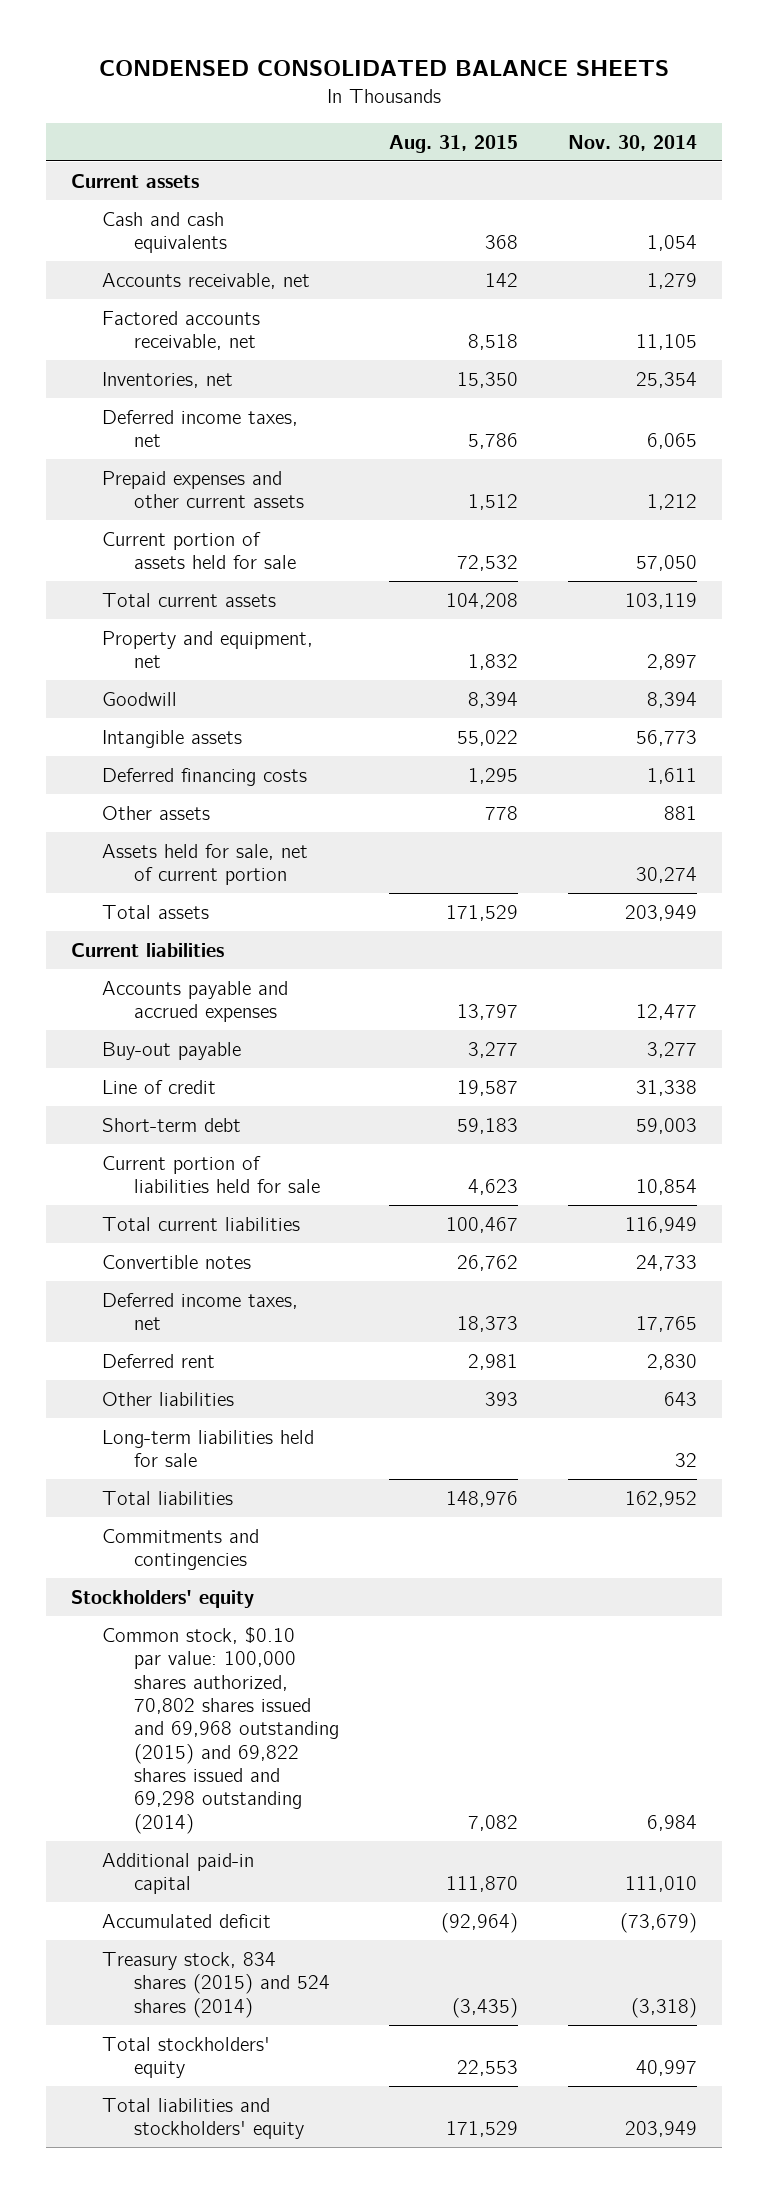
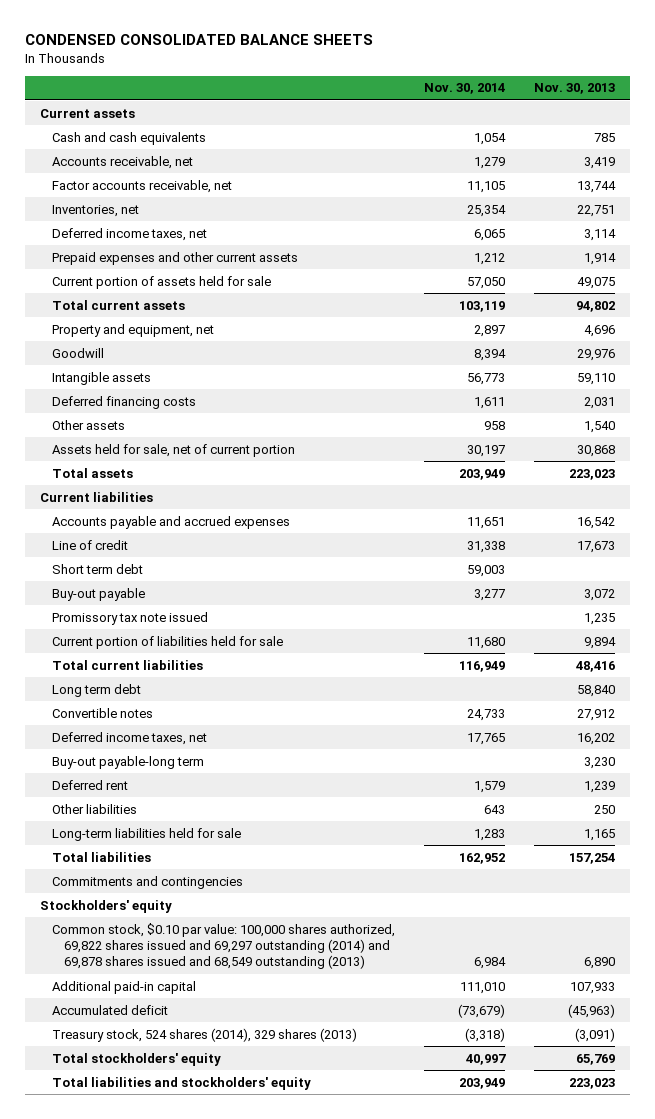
[388,134,518,153] Aug. 31, 2015 -> none
none -> [534,83,616,95] Nov. 30, 2013
[102,310,261,351] Factored accounts receivable, net -> [51,179,232,193] Factor accounts receivable, net
[663,805,697,820] 881 -> [484,420,506,430] 958
[635,867,697,884] 30,274 -> [467,444,506,457] 30,197
[635,1004,697,1021] 12,477 -> [467,516,506,529] 11,651
[102,1117,242,1132] Short-term debt -> [51,563,143,574] Short term debt
[102,1041,242,1060] Buy-out payable -> [51,587,145,601] Buy-out payable
none -> [51,611,208,625] Promissory tax note issued
[635,1179,697,1196] 10,854 -> [467,636,506,649] 11,680
none -> [51,683,141,697] Long term debt
none -> [51,755,204,769] Buy-out payable-long term
[646,1353,697,1370] 2,830 -> [474,780,506,793] 1,579
[674,1453,697,1468] 32 -> [474,828,506,841] 1,283
[102,1626,339,1834] Common stock, $0.10 par value: 100,000 shares authorized, 70,802 shares issued and 69,968 outstanding (2015) and 69,822 shares issued and 69,298 outstanding (2014) -> [51,922,395,970] Common stock, $0.10 par value: 100,000 shares authorized, 69,822 shares issued and 69,297 outstanding (2014) and 69,878 shares issued and 68,549 outstanding (2013)
[102,1951,330,2018] Treasury stock, 834 shares (2015) and 524 shares (2014) -> [51,1027,357,1042] Treasury stock, 524 shares (2014), 329 shares (2013)

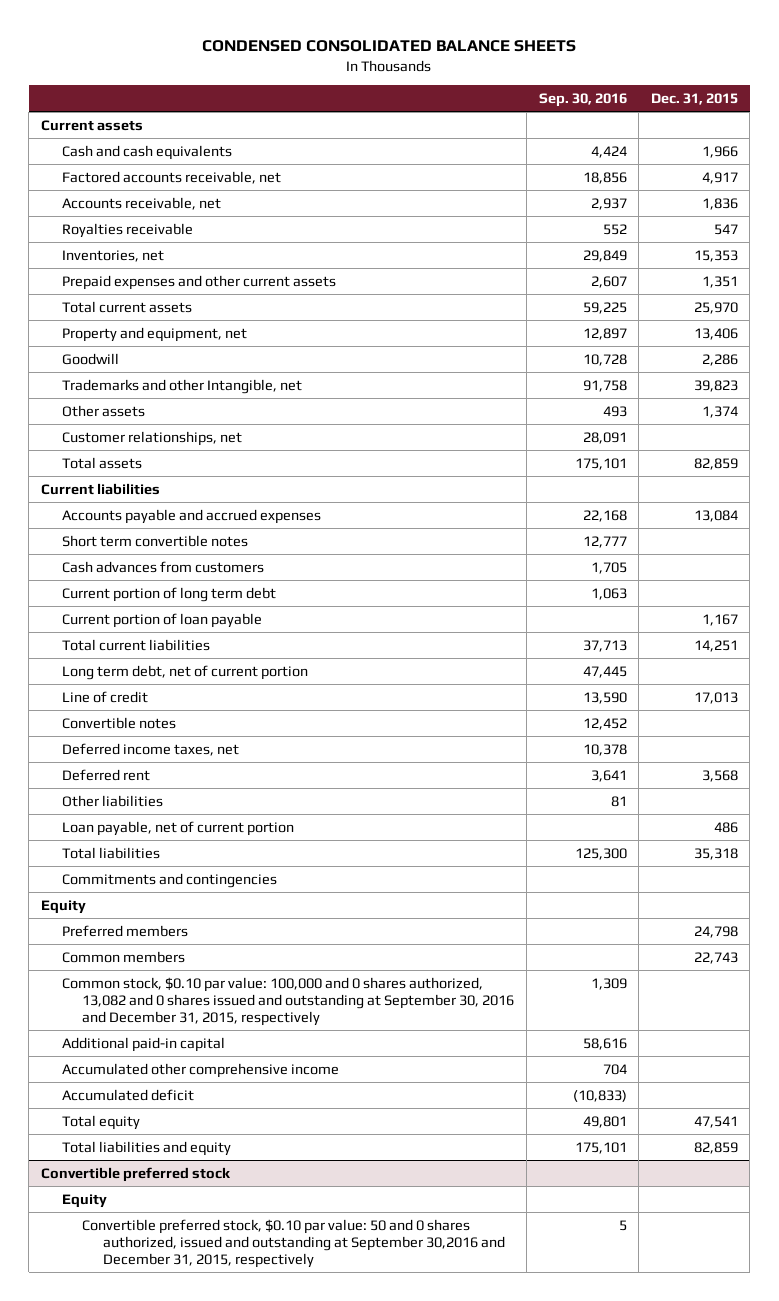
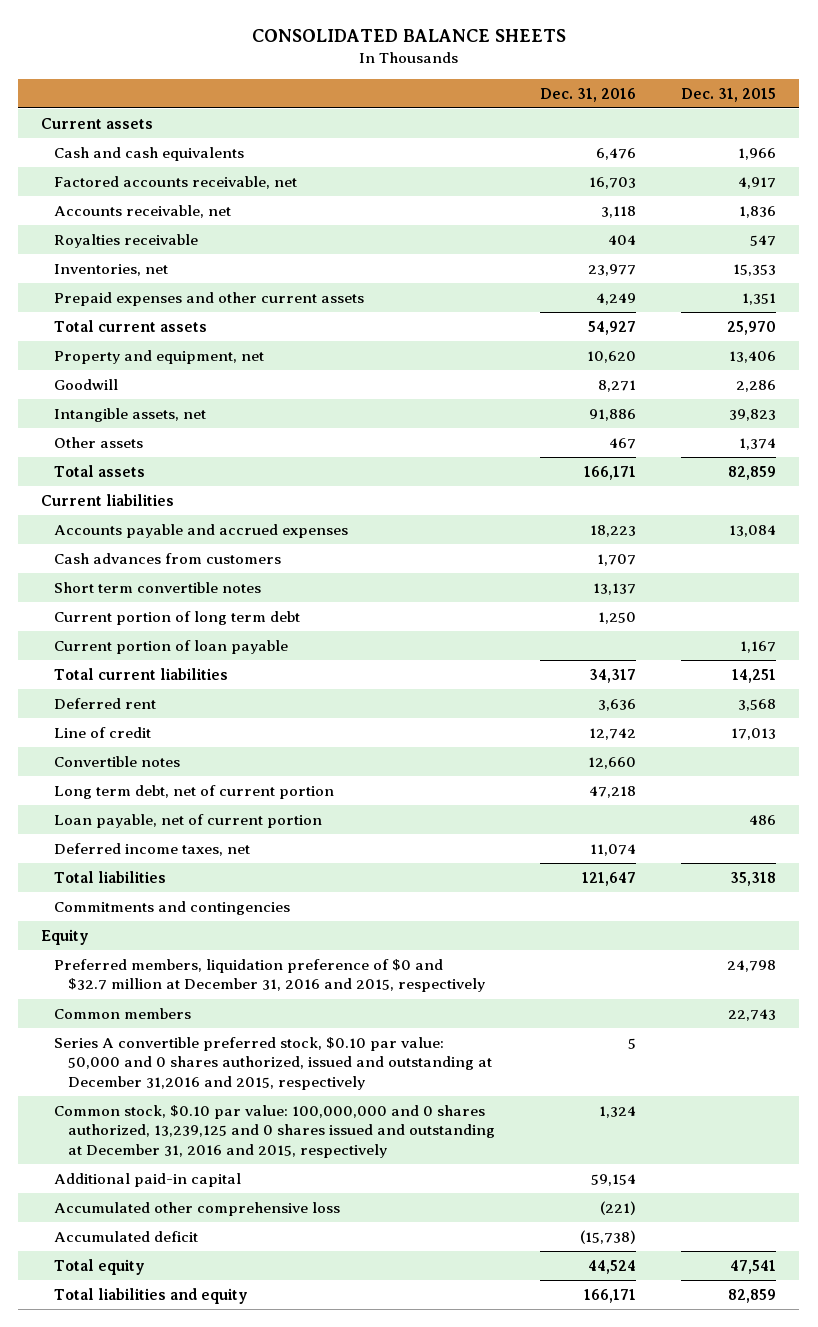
[202,40,577,53] CONDENSED CONSOLIDATED BALANCE SHEETS -> [251,29,566,43] CONSOLIDATED BALANCE SHEETS
[538,93,627,108] Sep. 30, 2016 -> none
none -> [540,87,637,102] Dec. 31, 2016
[61,378,302,394] Trademarks and other Intangible, net -> [54,407,207,422] Intangible assets, net
[61,430,242,446] Customer relationships, net -> none
[61,534,248,547] Short term convertible notes -> [54,581,262,593] Short term convertible notes
[61,768,150,781] Deferred rent -> [54,697,157,709] Deferred rent
[61,794,163,807] Other liabilities -> none
[61,664,308,680] Long term debt, net of current portion -> [54,784,335,799] Long term debt, net of current portion
[61,742,239,756] Deferred income taxes, net -> [54,842,251,856] Deferred income taxes, net
[61,924,188,937] Preferred members -> [54,958,485,993] Preferred members, liquidation preference of $0 and $32.7 million at December 31, 2016 and 2015, respectively
none -> [54,1036,492,1091] Series A convertible preferred stock, $0.10 par value: 50,000 and 0 shares authorized, issued and outstanding at December 31,2016 and 2015, respectively
[61,976,515,1027] Common stock, $0.10 par value: 100,000 and 0 shares authorized, 13,082 and 0 shares issued and outstanding at September 30, 2016 and December 31, 2015, respectively -> [54,1104,495,1159] Common stock, $0.10 par value: 100,000,000 and 0 shares authorized, 13,239,125 and 0 shares issued and outstanding at December 31, 2016 and 2015, respectively
[61,1062,339,1078] Accumulated other comprehensive income -> [54,1201,341,1216] Accumulated other comprehensive loss
[40,1166,231,1182] Convertible preferred stock -> none
[61,1193,107,1208] Equity -> none
[82,1218,506,1269] Convertible preferred stock, $0.10 par value: 50 and 0 shares authorized, issued and outstanding at September 30,2016 and December 31, 2015, respectively -> none

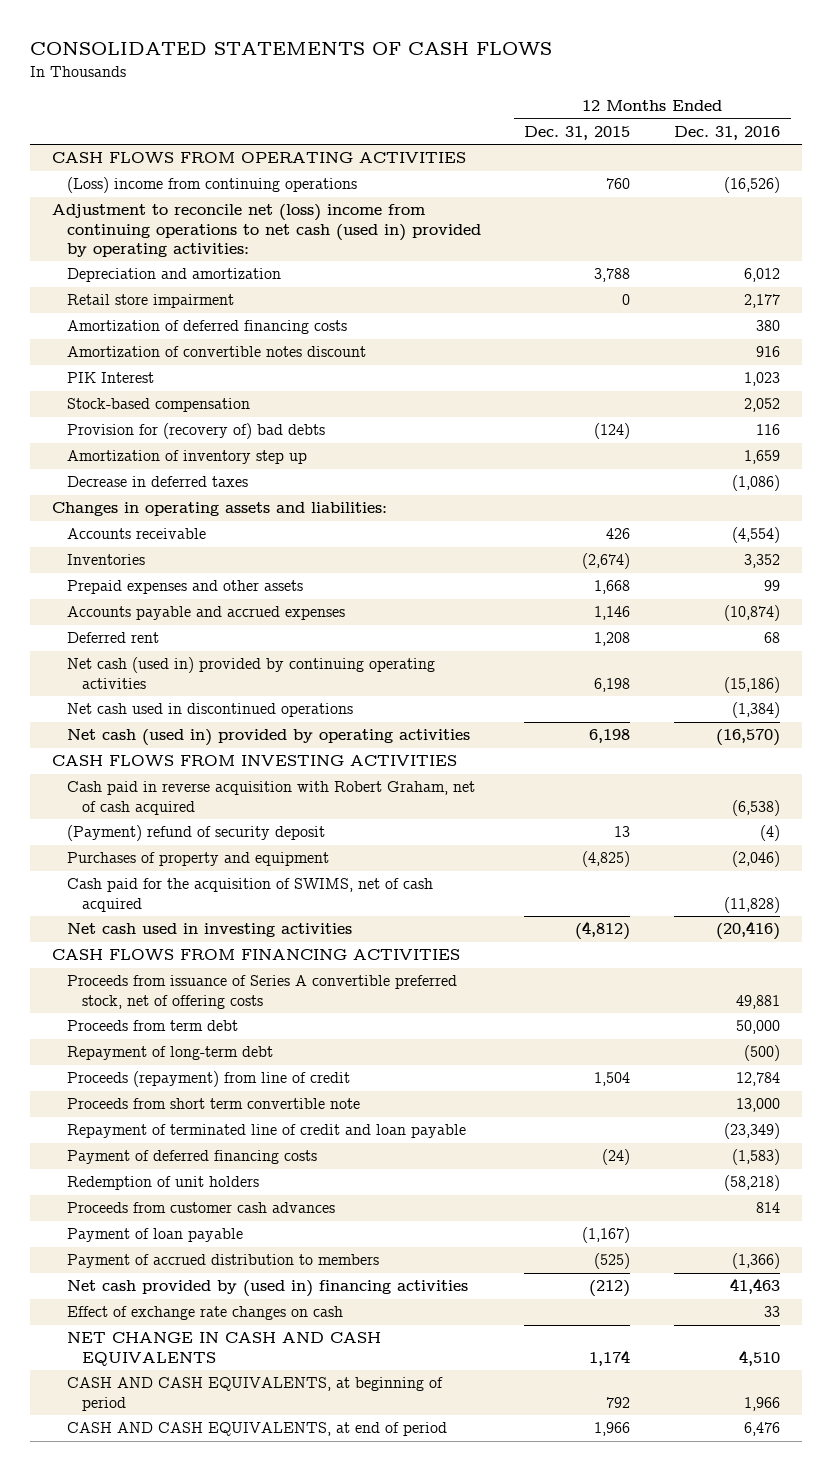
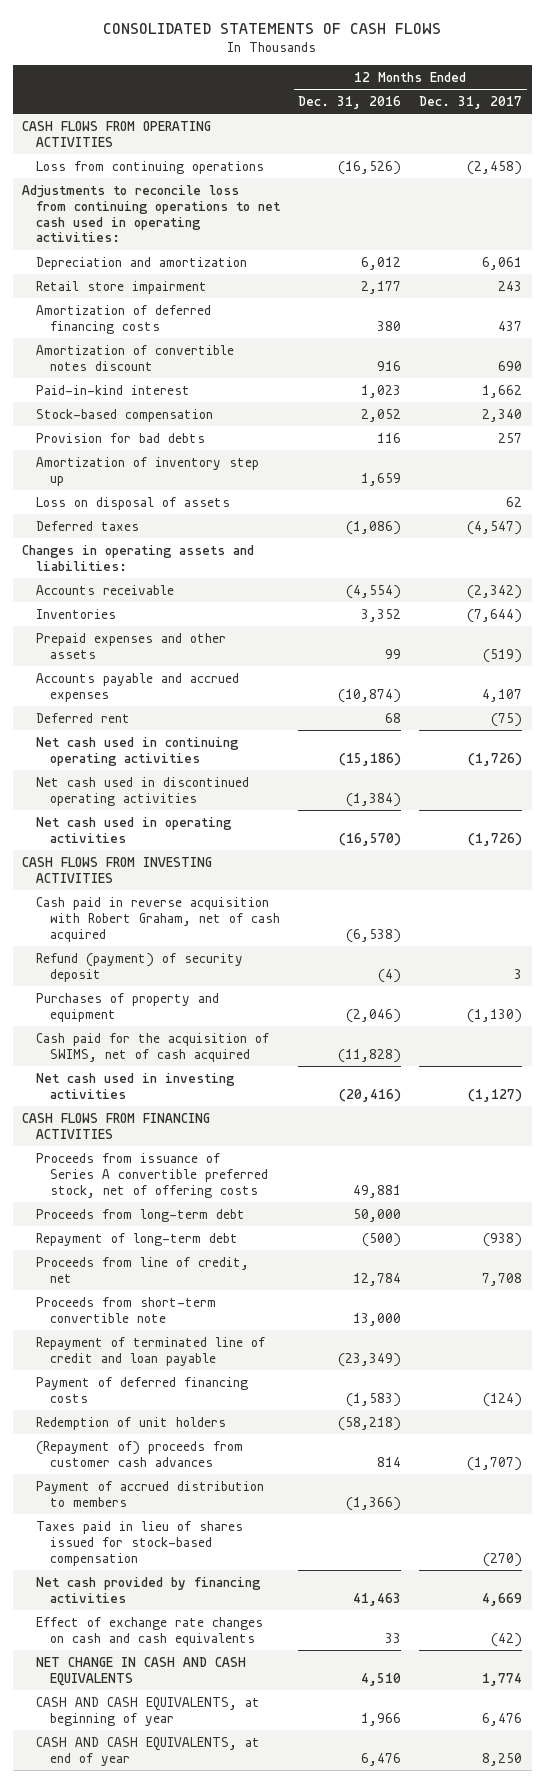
[524,126,631,141] Dec. 31, 2015 -> none
none -> [419,95,523,109] Dec. 31, 2017
[66,177,357,194] (Loss) income from continuing operations -> [36,160,265,174] Loss from continuing operations
[51,204,481,258] Adjustment to reconcile net (loss) income from continuing operations to net cash (used in) provided by operating activities: -> [22,184,282,243] Adjustments to reconcile loss from continuing operations to net cash used in operating activities:
[66,372,154,384] PIK Interest -> [36,384,191,395] Paid-in-kind interest
[66,423,325,440] Provision for (recovery of) bad debts -> [36,432,206,443] Provision for bad debts
none -> [36,496,231,510] Loss on disposal of assets
[66,476,248,488] Decrease in deferred taxes -> [36,520,140,531] Deferred taxes
[66,657,435,689] Net cash (used in) provided by continuing operating activities -> [36,736,240,766] Net cash used in continuing operating activities
[66,703,353,718] Net cash used in discontinued operations -> [36,776,250,806] Net cash used in discontinued operating activities
[66,729,470,747] Net cash (used in) provided by operating activities -> [36,816,233,843] Net cash used in operating activities
[66,825,325,842] (Payment) refund of security deposit -> [36,952,244,982] Refund (payment) of security deposit
[66,1020,238,1032] Proceeds from term debt -> [36,1208,246,1222] Proceeds from long-term debt
[66,1071,350,1088] Proceeds (repayment) from line of credit -> [36,1256,250,1283] Proceeds from line of credit, net
[66,1098,360,1110] Proceeds from short term convertible note -> [36,1296,217,1323] Proceeds from short-term convertible note
[66,1228,243,1243] Payment of loan payable -> none
[66,1202,335,1214] Proceeds from customer cash advances -> [36,1440,244,1467] (Repayment of) proceeds from customer cash advances
none -> [36,1520,244,1566] Taxes paid in lieu of shares issued for stock-based compensation
[66,1280,468,1298] Net cash provided by (used in) financing activities -> [36,1576,262,1603] Net cash provided by financing activities
[66,1306,343,1321] Effect of exchange rate changes on cash -> [36,1616,264,1646] Effect of exchange rate changes on cash and cash equivalents
[66,1377,443,1411] CASH AND CASH EQUIVALENTS, at beginning of period -> [36,1696,261,1726] CASH AND CASH EQUIVALENTS, at beginning of year
[66,1422,447,1437] CASH AND CASH EQUIVALENTS, at end of period -> [36,1736,261,1766] CASH AND CASH EQUIVALENTS, at end of year

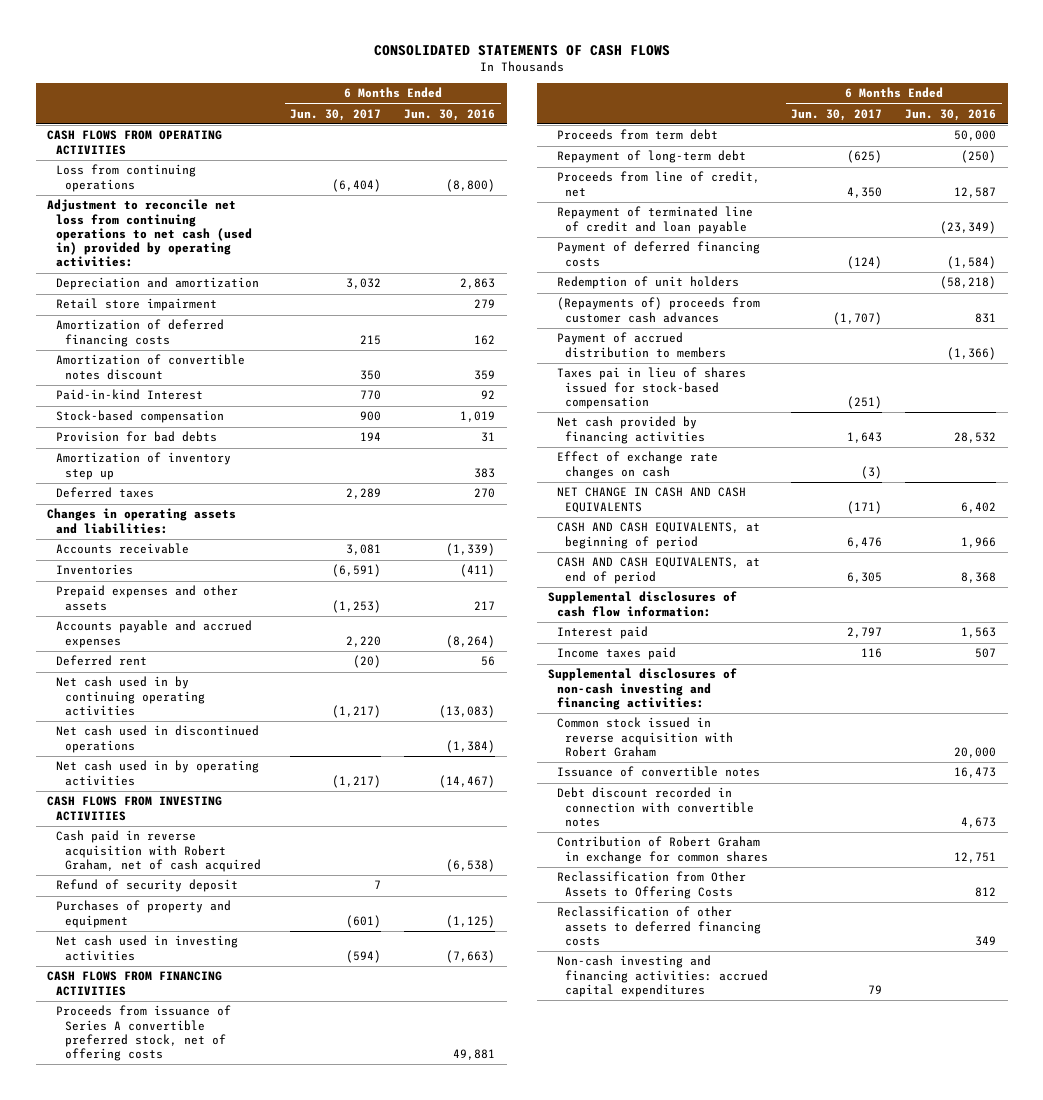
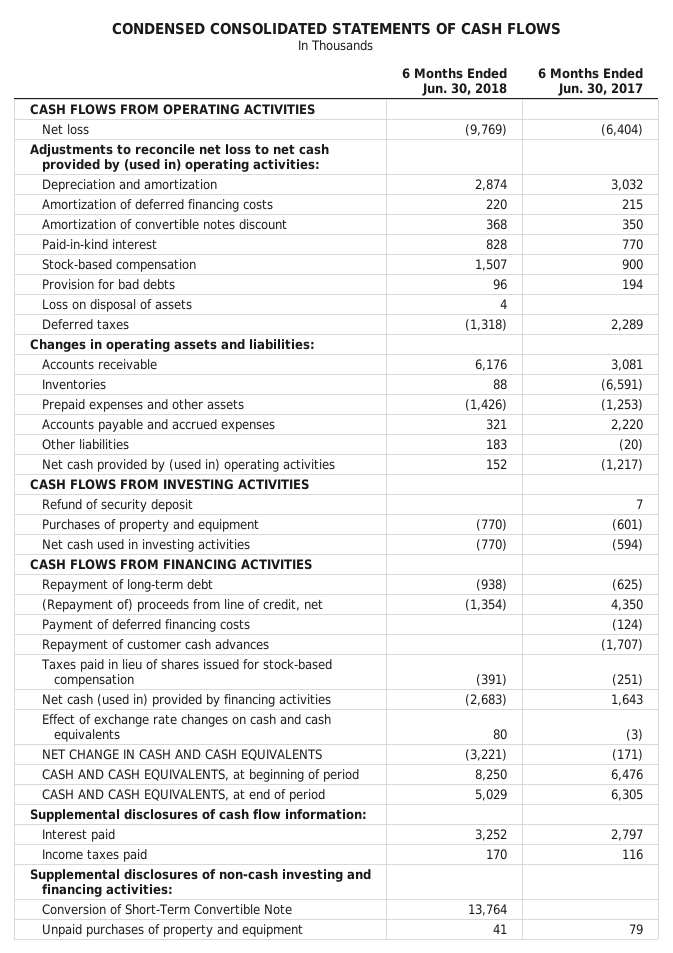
[373,44,670,56] CONSOLIDATED STATEMENTS OF CASH FLOWS -> [112,21,562,35] CONDENSED CONSOLIDATED STATEMENTS OF CASH FLOWS
[404,108,496,121] Jun. 30, 2016 -> none
none -> [401,67,507,96] 6 Months Ended Jun. 30, 2018
[55,164,196,192] Loss from continuing operations -> [41,123,89,135] Net loss
[47,199,252,268] Adjustment to reconcile net loss from continuing operations to net cash (used in) provided by operating activities: -> [29,143,329,172] Adjustments to reconcile net loss to net cash provided by (used in) operating activities:
[55,298,217,312] Retail store impairment -> none
[55,389,203,401] Paid-in-kind Interest -> [41,238,157,250] Paid-in-kind interest
[55,452,231,480] Amortization of inventory step up -> none
none -> [41,298,192,312] Loss on disposal of assets
[55,655,147,667] Deferred rent -> none
[55,676,205,716] Net cash used in by continuing operating activities -> none
[55,725,259,753] Net cash used in discontinued operations -> none
none -> [41,438,129,450] Other liabilities
[55,760,259,786] Net cash used in by operating activities -> [41,458,335,472] Net cash provided by (used in) operating activities
[55,830,261,872] Cash paid in reverse acquisition with Robert Graham, net of cash acquired -> none
[55,1005,231,1062] Proceeds from issuance of Series A convertible preferred stock, net of offering costs -> none
[556,129,718,141] Proceeds from term debt -> none
[556,206,753,234] Repayment of terminated line of credit and loan payable -> none
[556,171,760,197] Proceeds from line of credit, net -> [41,598,323,612] (Repayment of) proceeds from line of credit, net
[556,276,739,290] Redemption of unit holders -> none
[556,332,727,358] Payment of accrued distribution to members -> none
[556,297,760,323] (Repayments of) proceeds from customer cash advances -> [41,638,269,652] Repayment of customer cash advances
[556,367,746,409] Taxes pai in lieu of shares issued for stock-based compensation -> [40,658,332,687] Taxes paid in lieu of shares issued for stock-based compensation
[556,416,706,444] Net cash provided by financing activities -> [41,693,331,707] Net cash (used in) provided by financing activities
[556,451,718,479] Effect of exchange rate changes on cash -> [41,713,331,742] Effect of exchange rate changes on cash and cash equivalents
[556,717,734,757] Common stock issued in reverse acquisition with Robert Graham -> none
[556,766,760,778] Issuance of convertible notes -> none
[556,787,755,827] Debt discount recorded in connection with convertible notes -> none
[556,836,769,864] Contribution of Robert Graham in exchange for common shares -> none
[556,871,746,899] Reclassification from Other Assets to Offering Costs -> none
[556,906,762,946] Reclassification of other assets to deferred financing costs -> none
none -> [41,903,292,915] Conversion of Short-Term Convertible Note
[556,955,769,997] Non-cash investing and financing activities: accrued capital expenditures -> [41,923,303,937] Unpaid purchases of property and equipment

